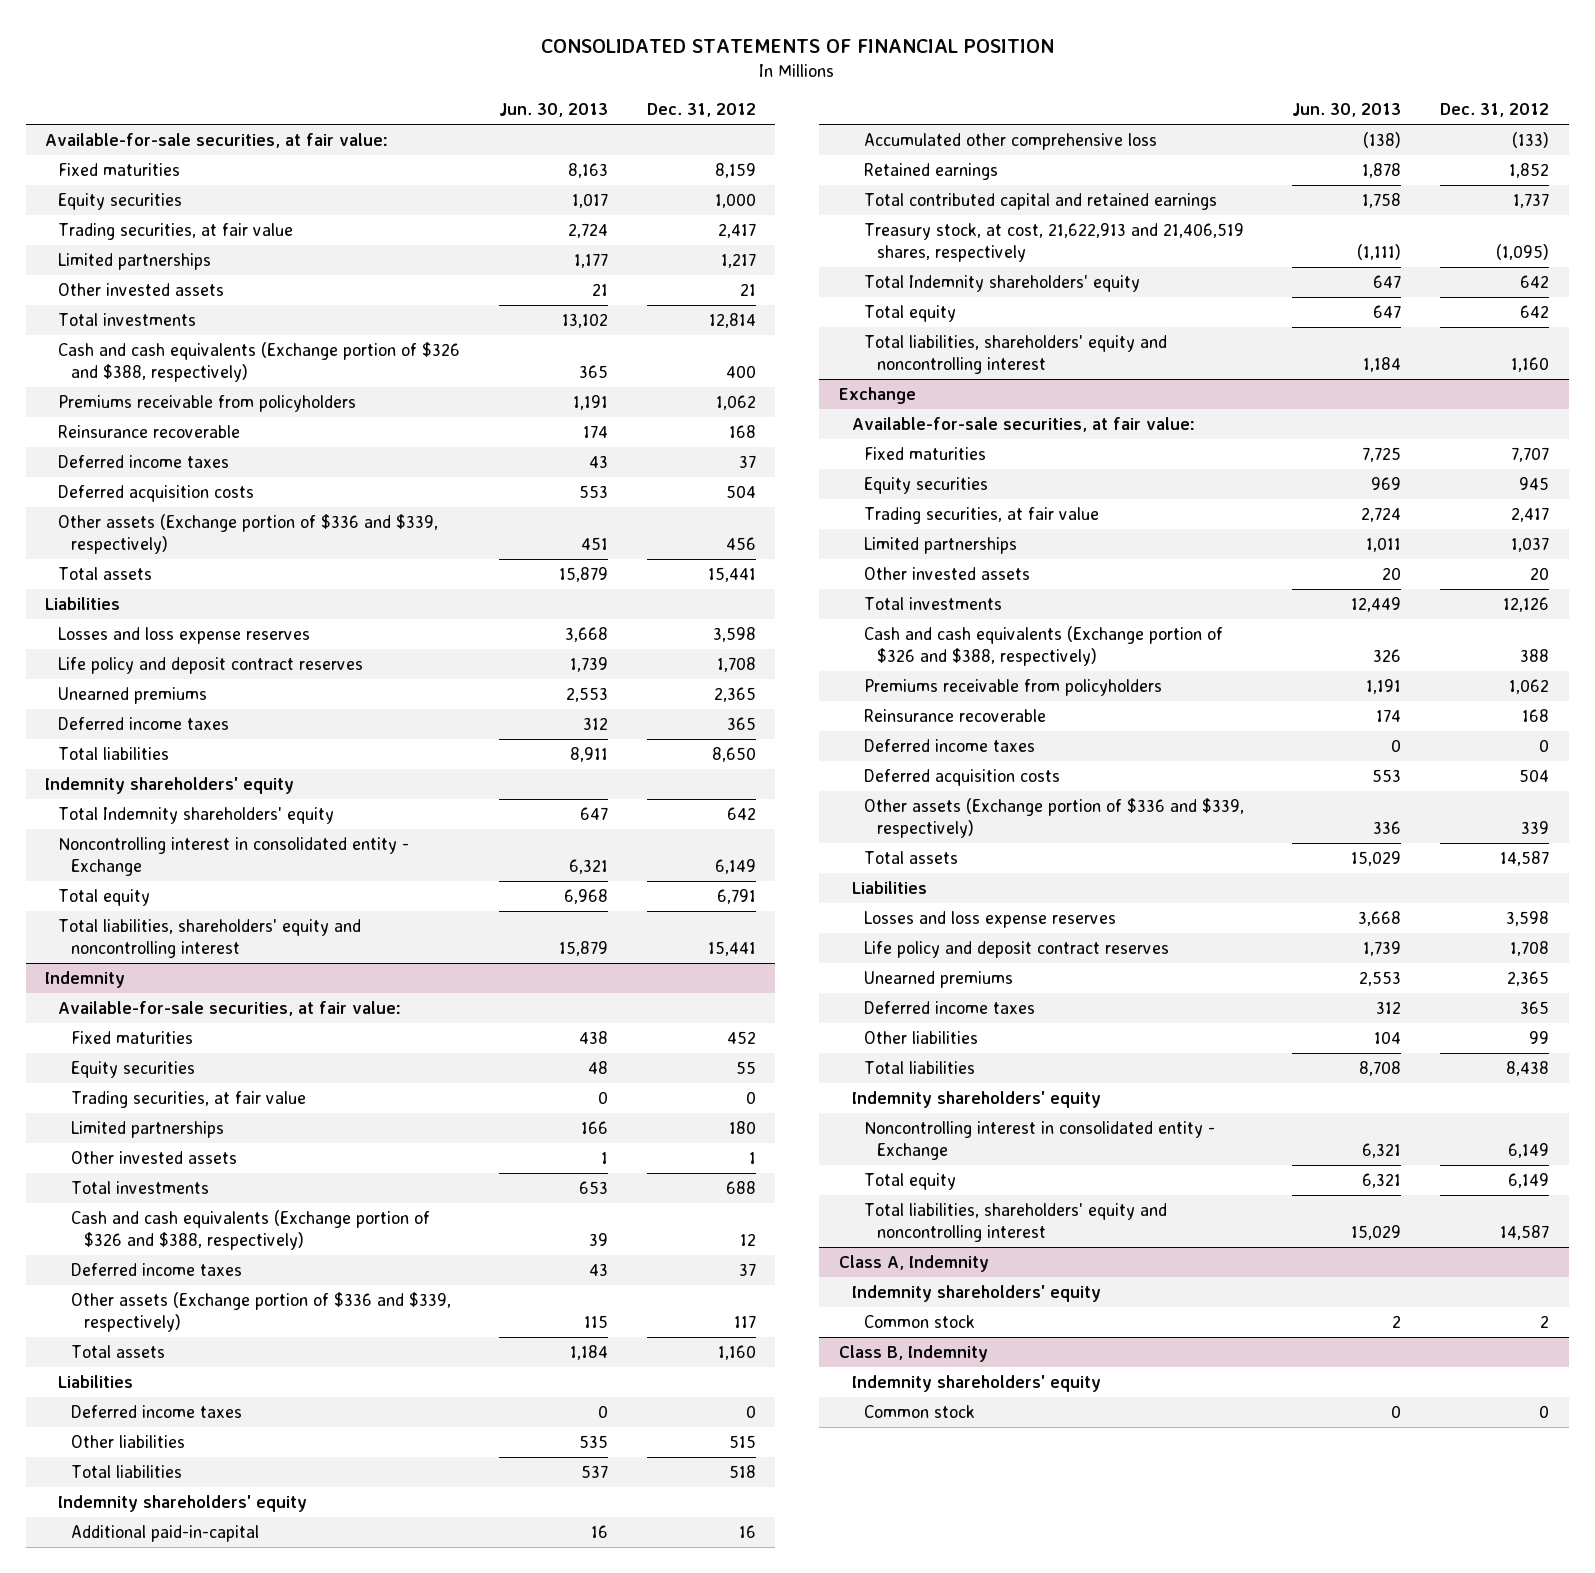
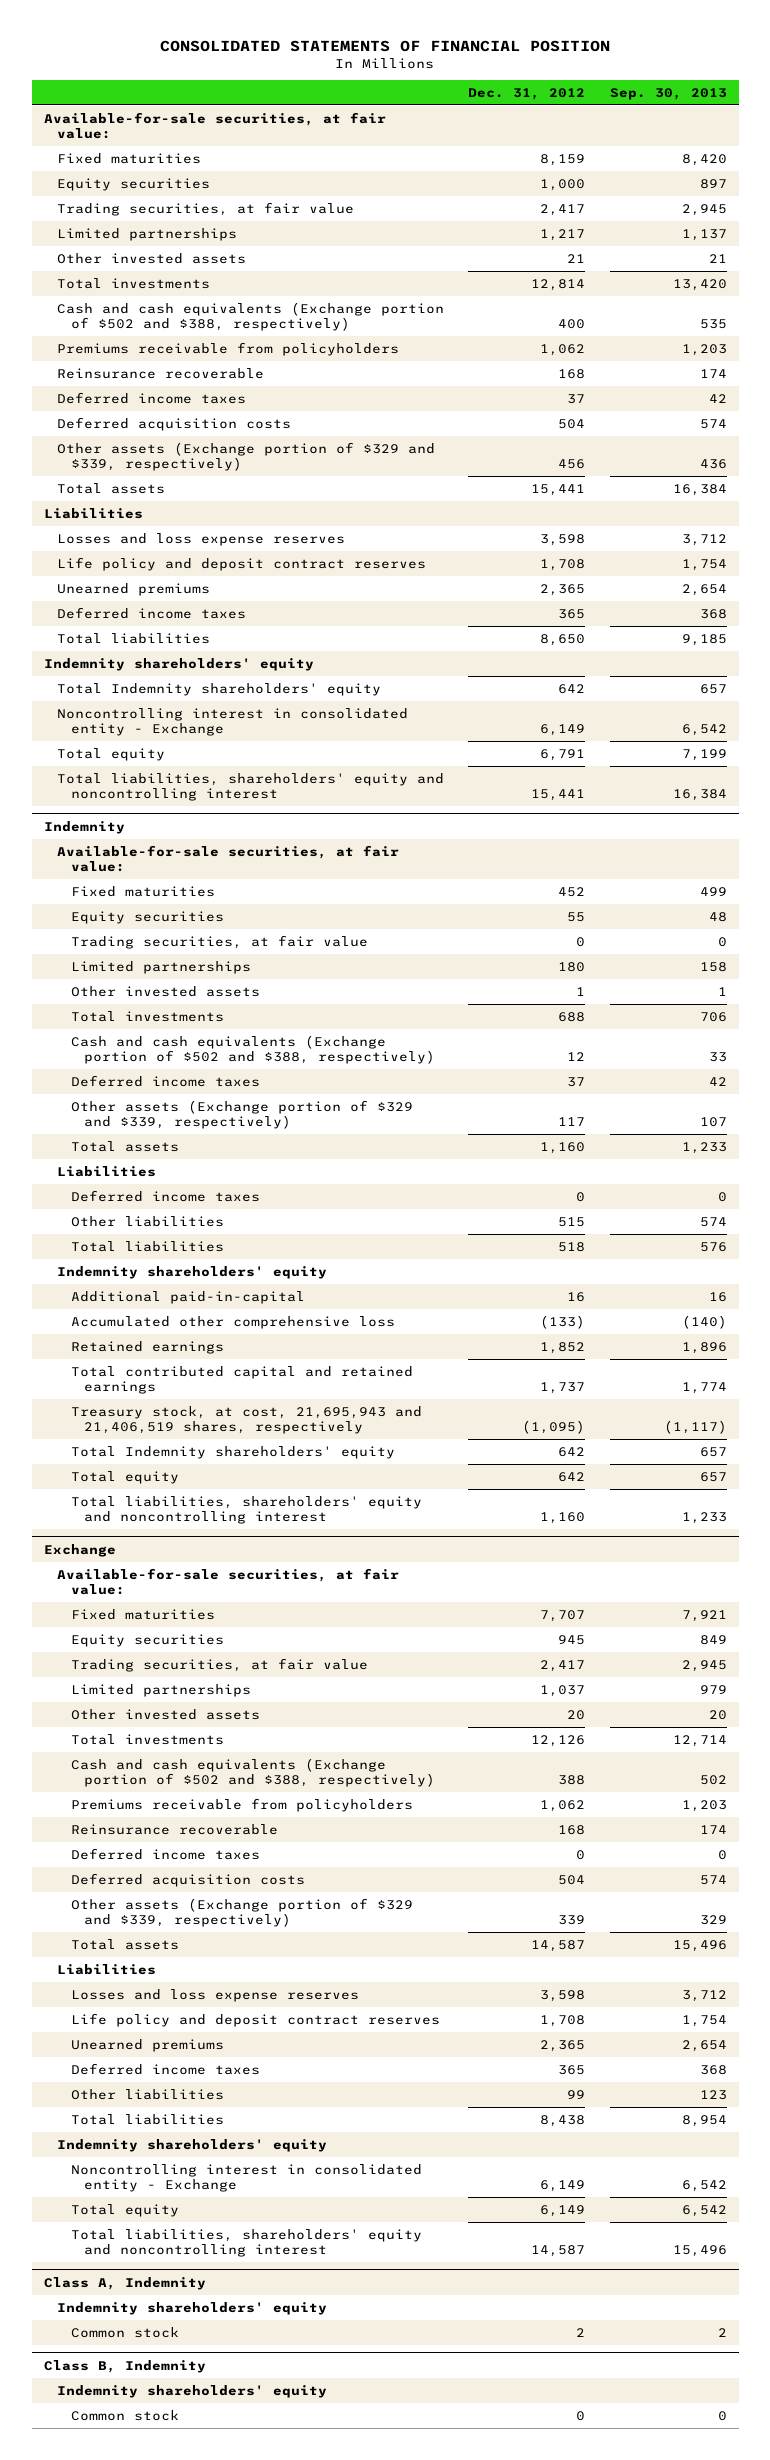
[499,103,609,118] Jun. 30, 2013 -> none
none -> [609,87,727,100] Sep. 30, 2013
[58,341,461,383] Cash and cash equivalents (Exchange portion of $326 and $388, respectively) -> [57,301,445,332] Cash and cash equivalents (Exchange portion of $502 and $388, respectively)
[58,513,439,555] Other assets (Exchange portion of $336 and $339, respectively) -> [57,441,436,472] Other assets (Exchange portion of $329 and $339, respectively)
[71,1209,431,1251] Cash and cash equivalents (Exchange portion of $326 and $388, respectively) -> [70,1034,436,1065] Cash and cash equivalents (Exchange portion of $502 and $388, respectively)
[71,1291,452,1333] Other assets (Exchange portion of $336 and $339, respectively) -> [70,1099,413,1130] Other assets (Exchange portion of $329 and $339, respectively)
[864,222,1245,263] Treasury stock, at cost, 21,622,913 and 21,406,519 shares, respectively -> [70,1405,422,1435] Treasury stock, at cost, 21,695,943 and 21,406,519 shares, respectively
[864,625,1224,667] Cash and cash equivalents (Exchange portion of $326 and $388, respectively) -> [70,1757,436,1788] Cash and cash equivalents (Exchange portion of $502 and $388, respectively)
[864,797,1245,839] Other assets (Exchange portion of $336 and $339, respectively) -> [70,1897,413,1928] Other assets (Exchange portion of $329 and $339, respectively)

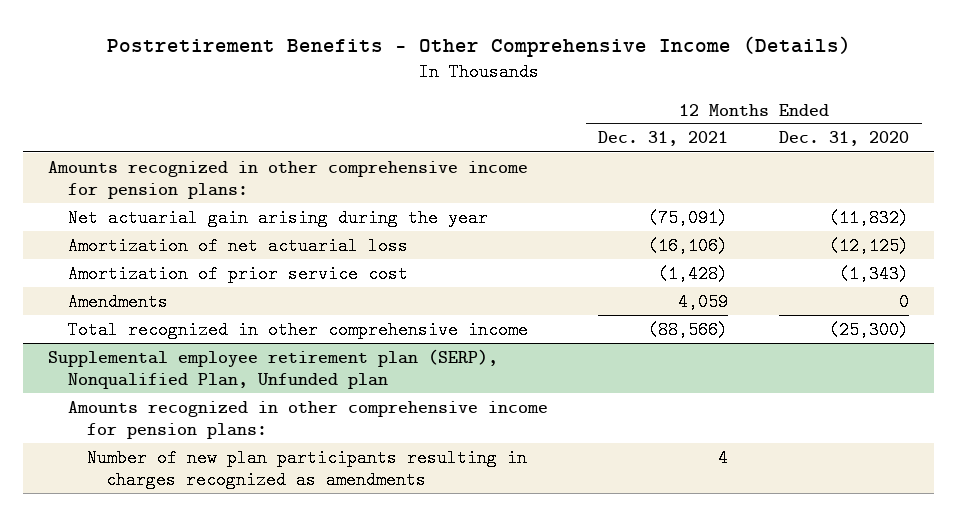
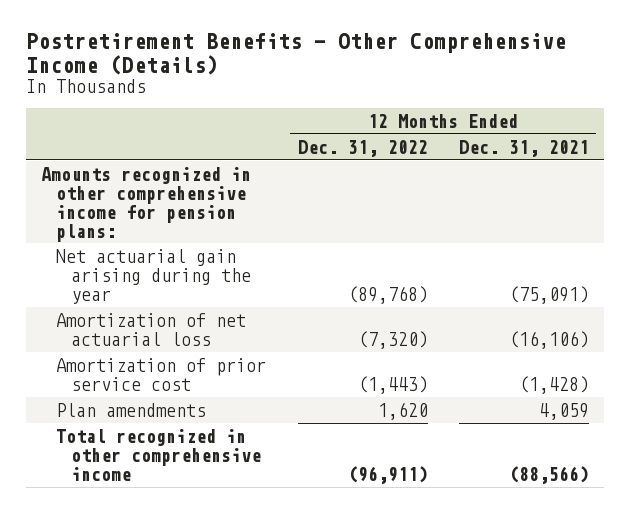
[779,131,910,147] Dec. 31, 2020 -> none
none -> [297,139,428,157] Dec. 31, 2022
[67,292,168,311] Amendments -> [56,402,207,417] Plan amendments
[48,348,499,389] Supplemental employee retirement plan (SERP), Nonqualified Plan, Unfunded plan -> none
[67,400,548,439] Amounts recognized in other comprehensive income for pension plans: -> none
[86,448,527,489] Number of new plan participants resulting in charges recognized as amendments -> none

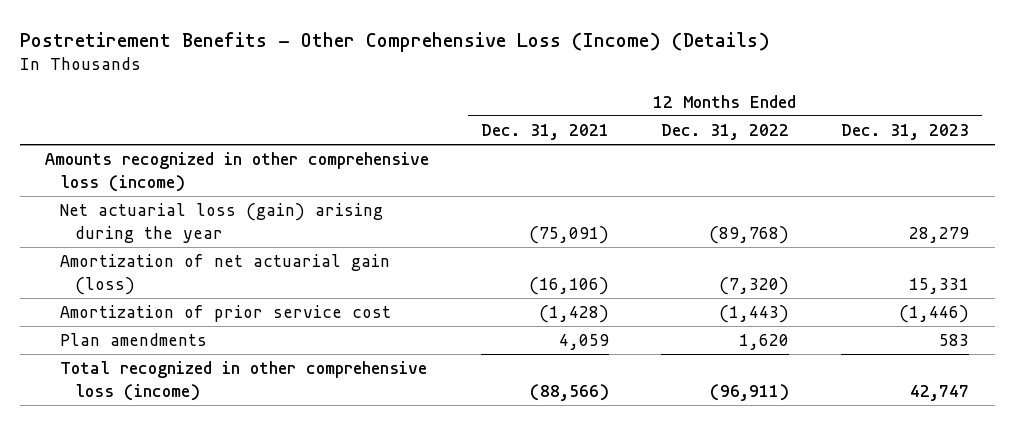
[25,33,566,75] Postretirement Benefits - Other Comprehensive Income (Details) -> [19,31,770,52] Postretirement Benefits - Other Comprehensive Loss (Income) (Details)
none -> [840,124,969,141] Dec. 31, 2023
[41,166,252,242] Amounts recognized in other comprehensive income for pension plans: -> [45,152,430,192] Amounts recognized in other comprehensive loss (income)
[56,248,252,304] Net actuarial gain arising during the year -> [60,203,384,243] Net actuarial loss (gain) arising during the year
[56,312,247,346] Amortization of net actuarial loss -> [60,254,391,295] Amortization of net actuarial gain (loss)
[56,428,262,481] Total recognized in other comprehensive income -> [60,361,428,401] Total recognized in other comprehensive loss (income)

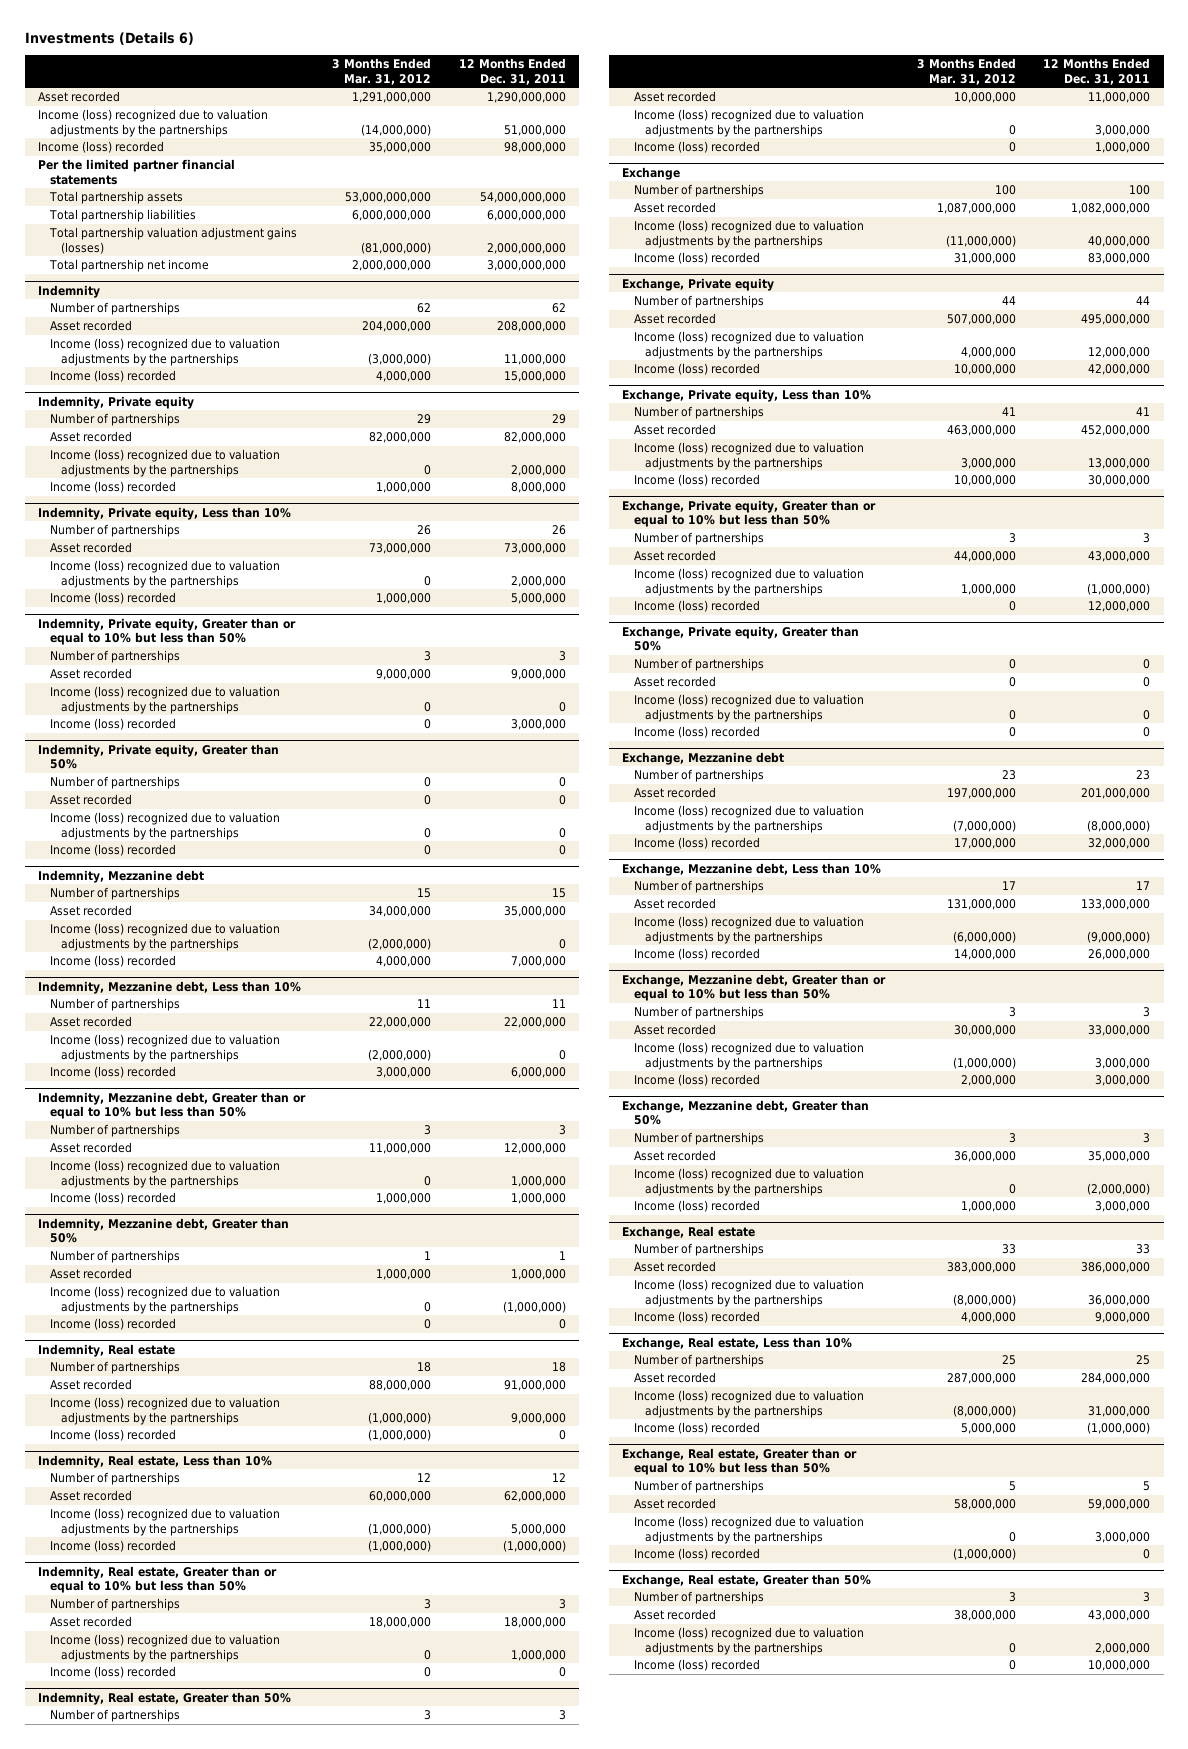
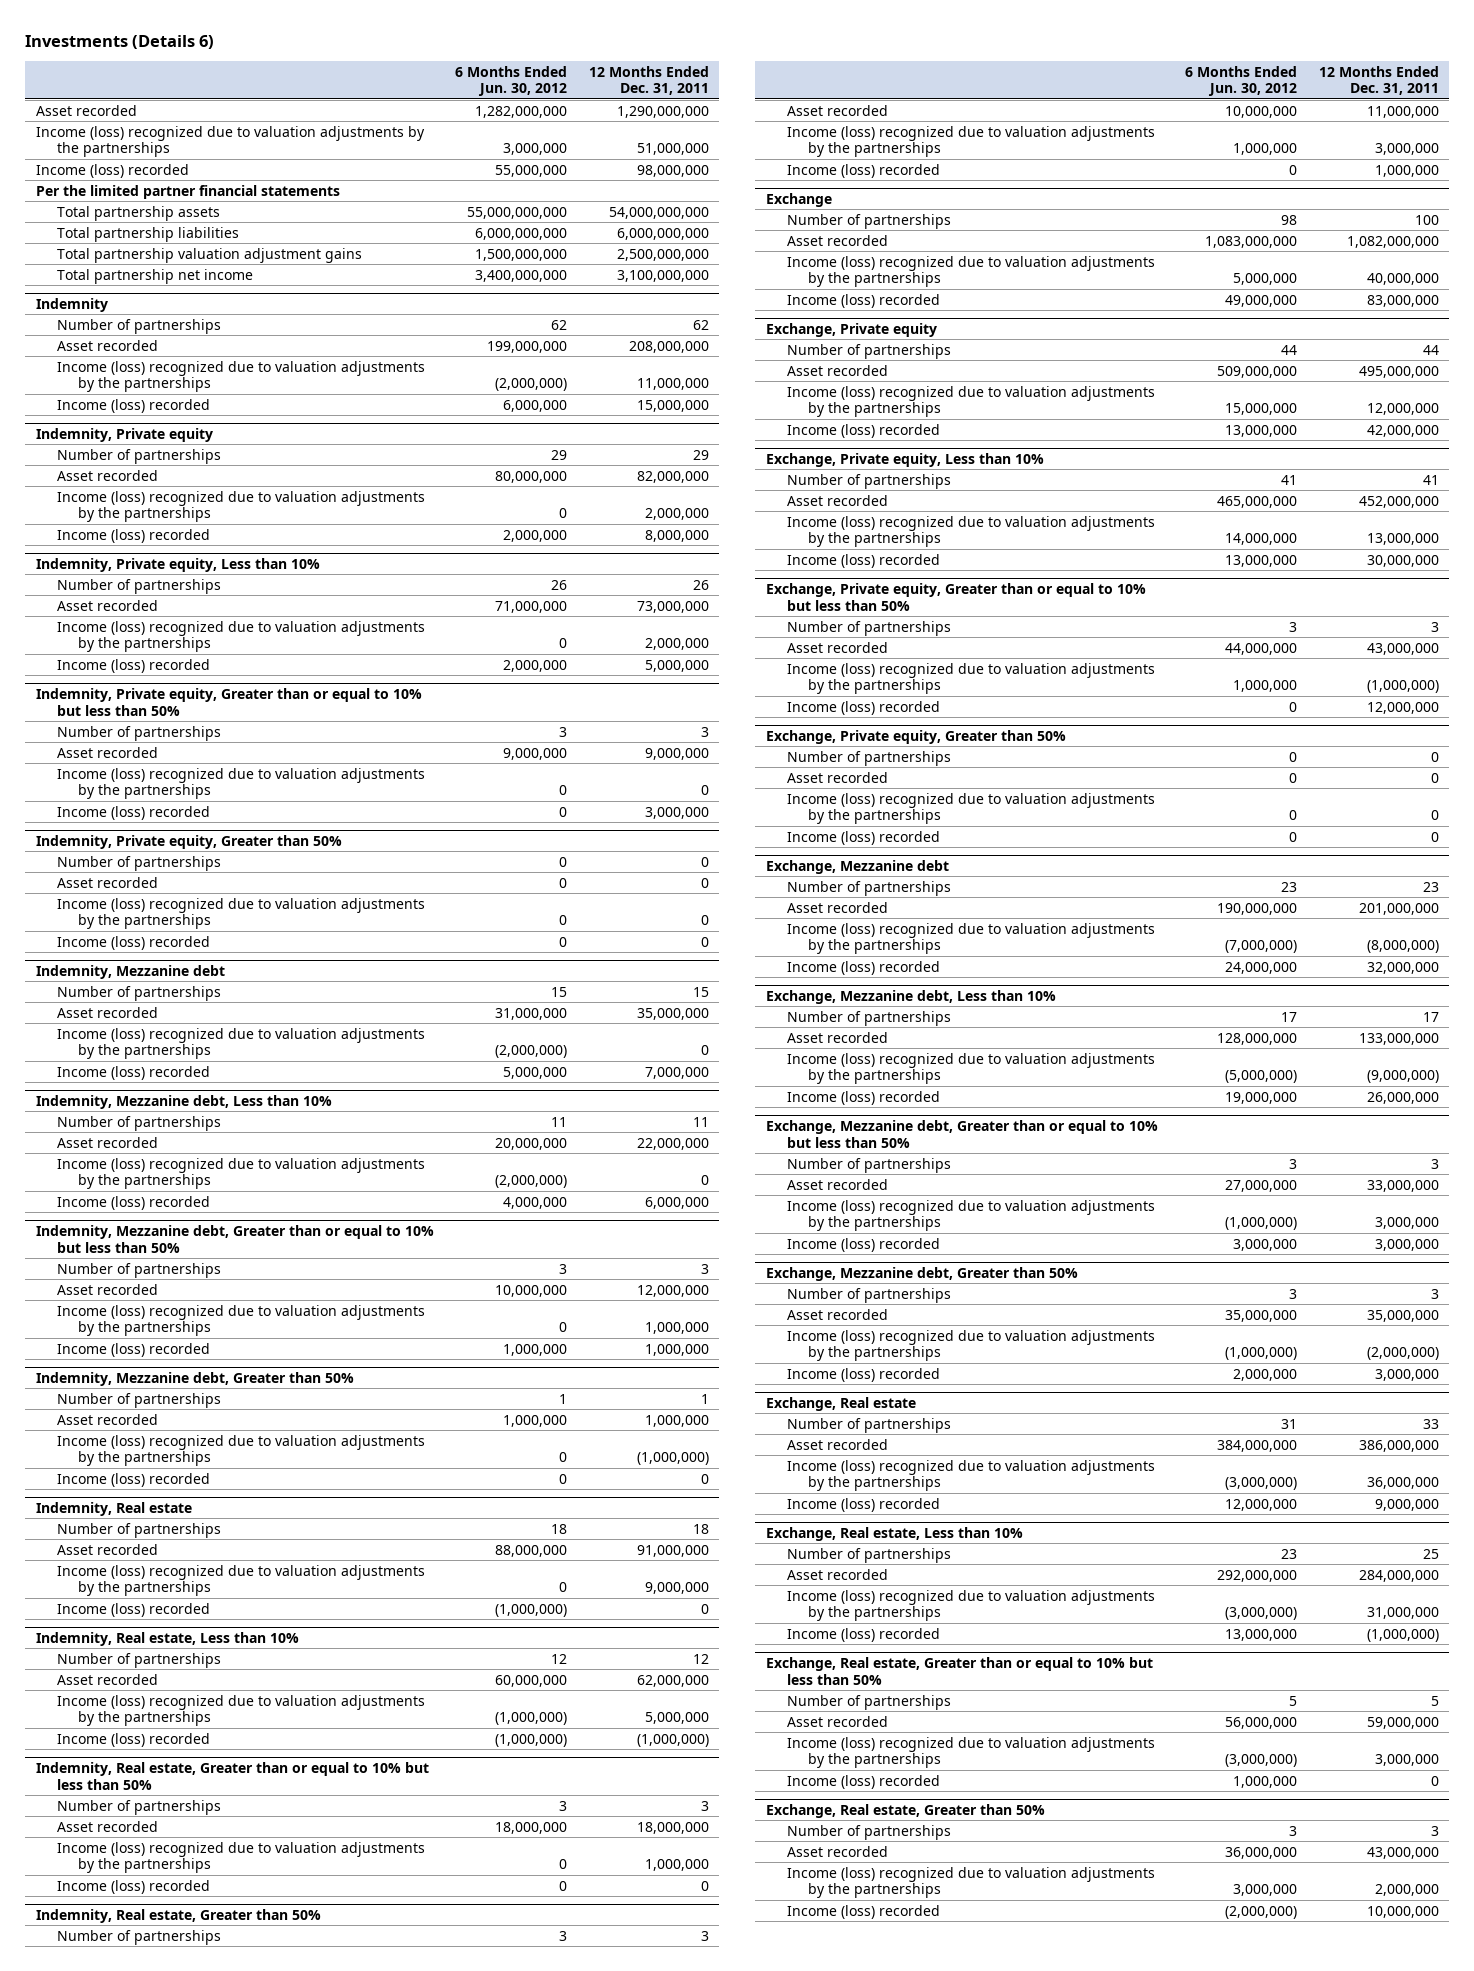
[332,58,432,85] 3 Months Ended Mar. 31, 2012 -> none
none -> [455,65,568,97] 6 Months Ended Jun. 30, 2012
[48,227,297,254] Total partnership valuation adjustment gains (losses) -> [56,247,362,263] Total partnership valuation adjustment gains
[486,242,566,254] 2,000,000,000 -> [616,248,709,261] 2,500,000,000
[486,260,566,272] 3,000,000,000 -> [616,269,709,282] 3,100,000,000

